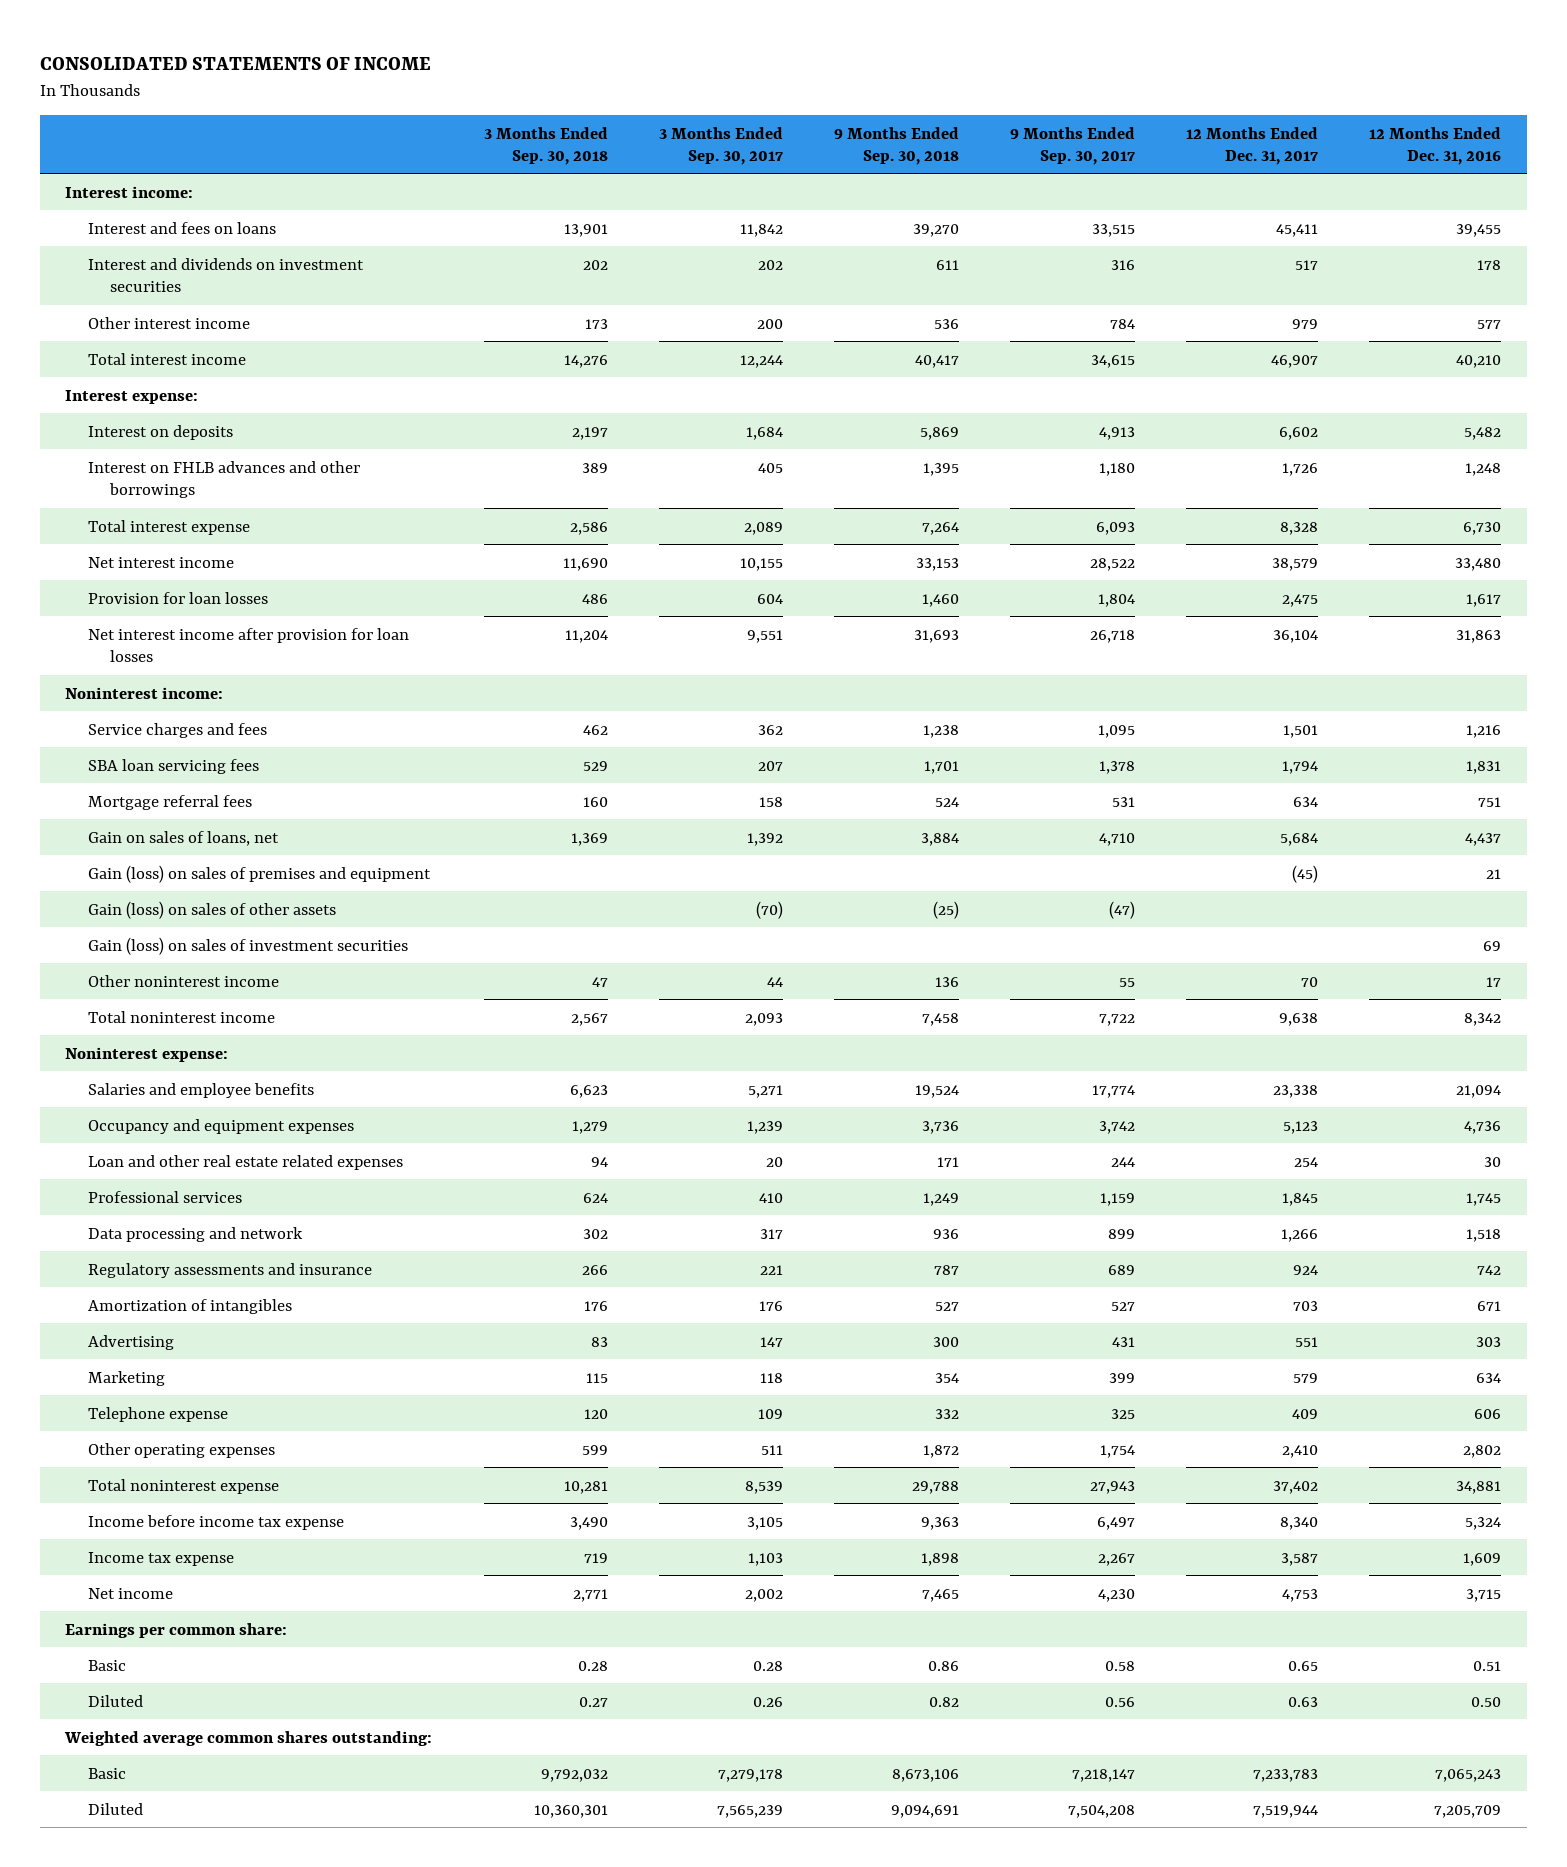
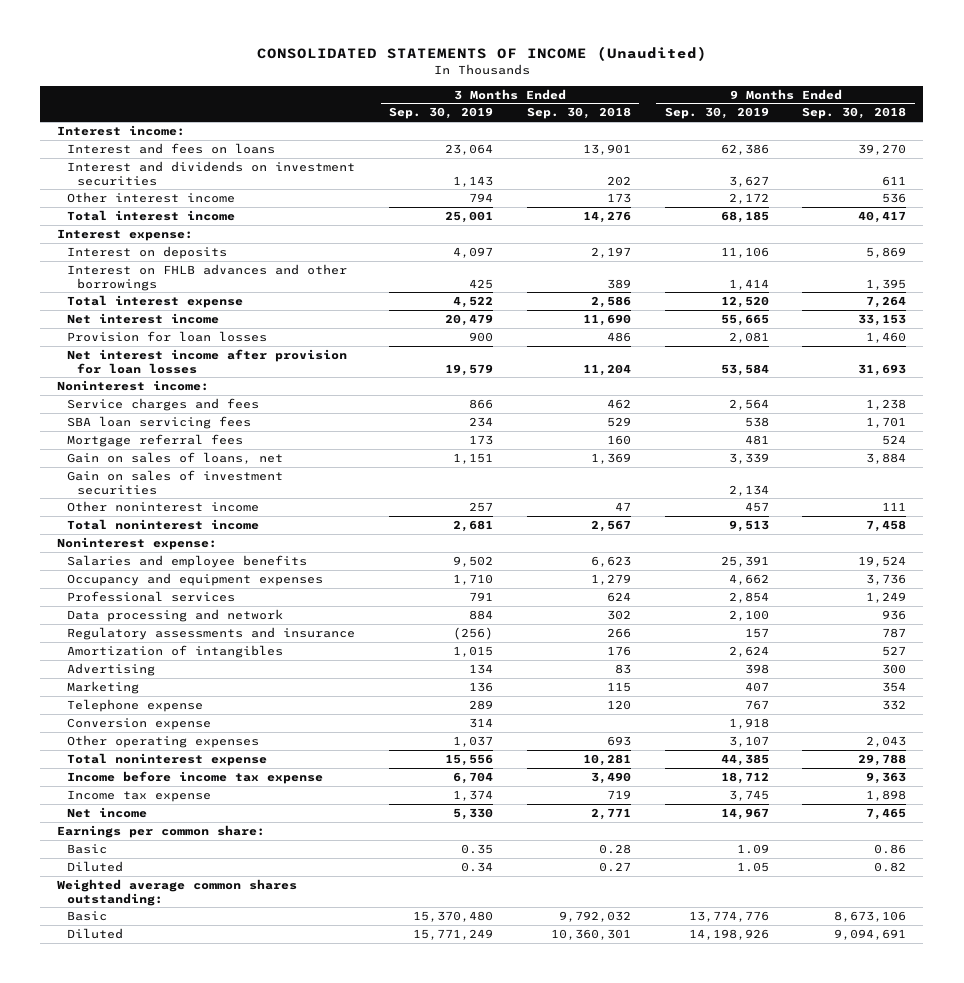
[39,56,431,70] CONSOLIDATED STATEMENTS OF INCOME -> [256,46,707,62] CONSOLIDATED STATEMENTS OF INCOME (Unaudited)
[658,126,783,165] 3 Months Ended Sep. 30, 2017 -> none
[1009,126,1135,165] 9 Months Ended Sep. 30, 2017 -> none
[1186,126,1319,165] 12 Months Ended Dec. 31, 2017 -> none
[1369,126,1502,165] 12 Months Ended Dec. 31, 2016 -> none
none -> [389,107,494,120] Sep. 30, 2019
none -> [664,107,769,120] Sep. 30, 2019
[87,864,431,883] Gain (loss) on sales of premises and equipment -> none
[87,900,336,919] Gain (loss) on sales of other assets -> none
[87,936,408,955] Gain (loss) on sales of investment securities -> [67,469,284,495] Gain on sales of investment securities
[934,976,959,987] 136 -> [882,501,907,511] 111
[87,1154,403,1170] Loan and other real estate related expenses -> none
none -> [67,717,212,730] Conversion expense
[581,1444,608,1455] 599 -> [606,735,631,746] 693
[922,1444,959,1458] 1,872 -> [866,735,907,747] 2,043

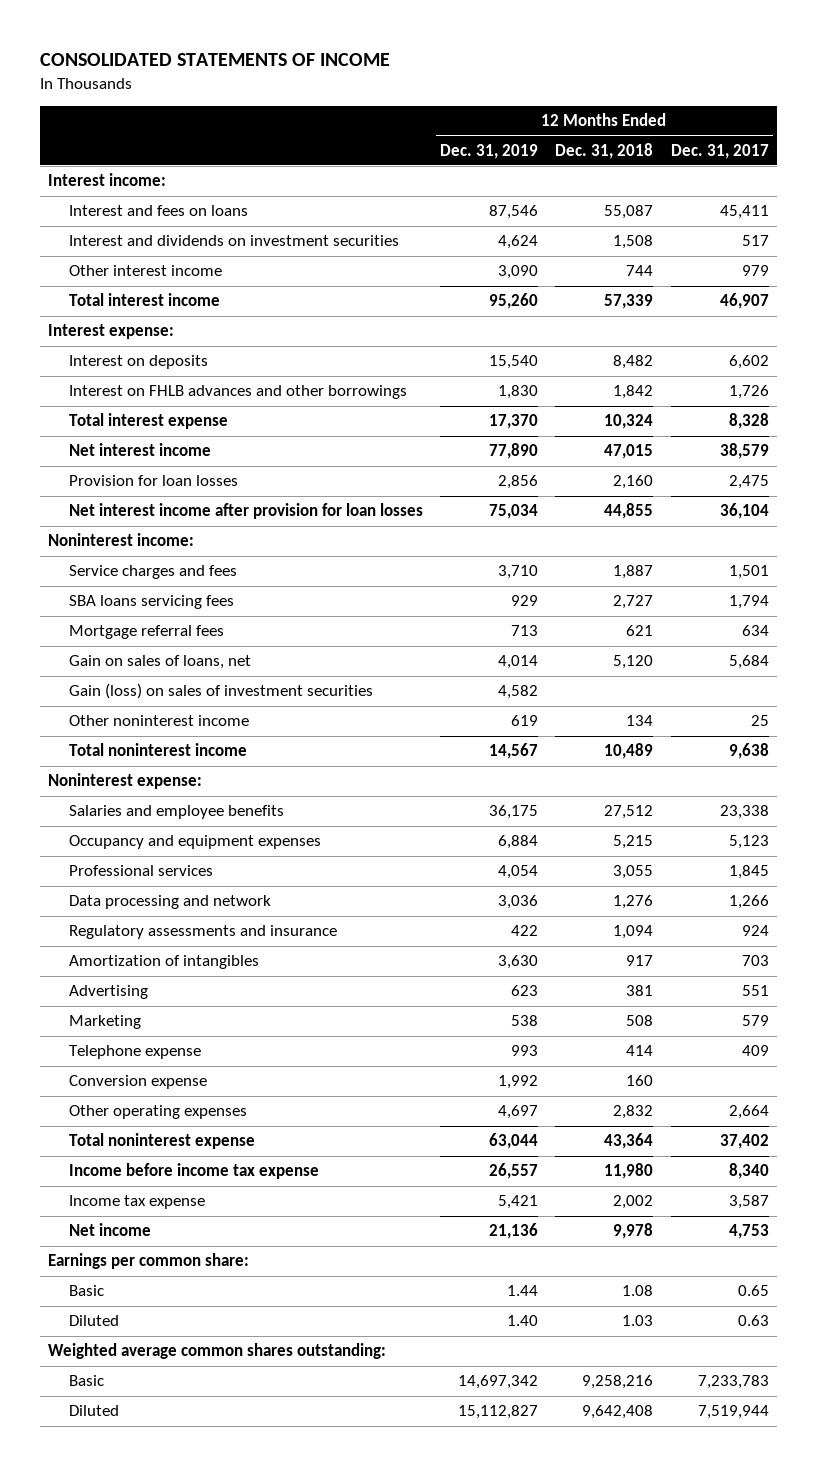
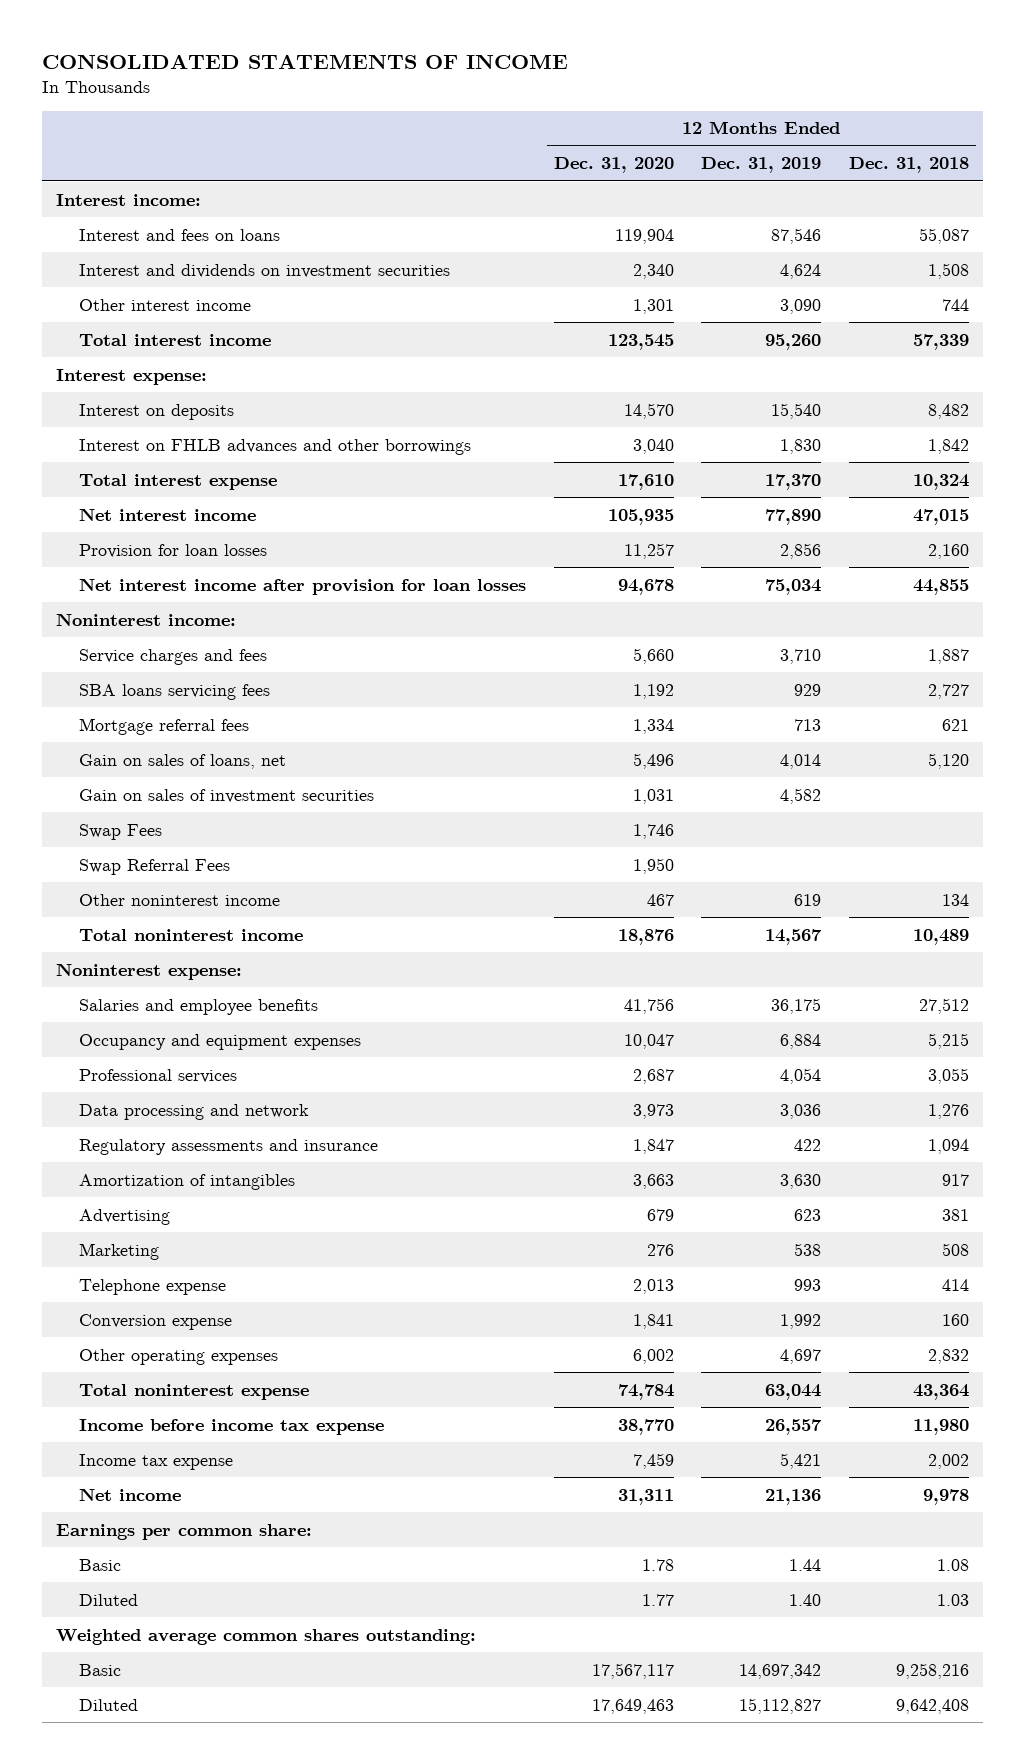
[670,143,769,159] Dec. 31, 2017 -> none
none -> [553,157,674,174] Dec. 31, 2020
[69,683,374,700] Gain (loss) on sales of investment securities -> [79,788,375,803] Gain on sales of investment securities
none -> [79,823,163,840] Swap Fees
none -> [79,858,231,875] Swap Referral Fees

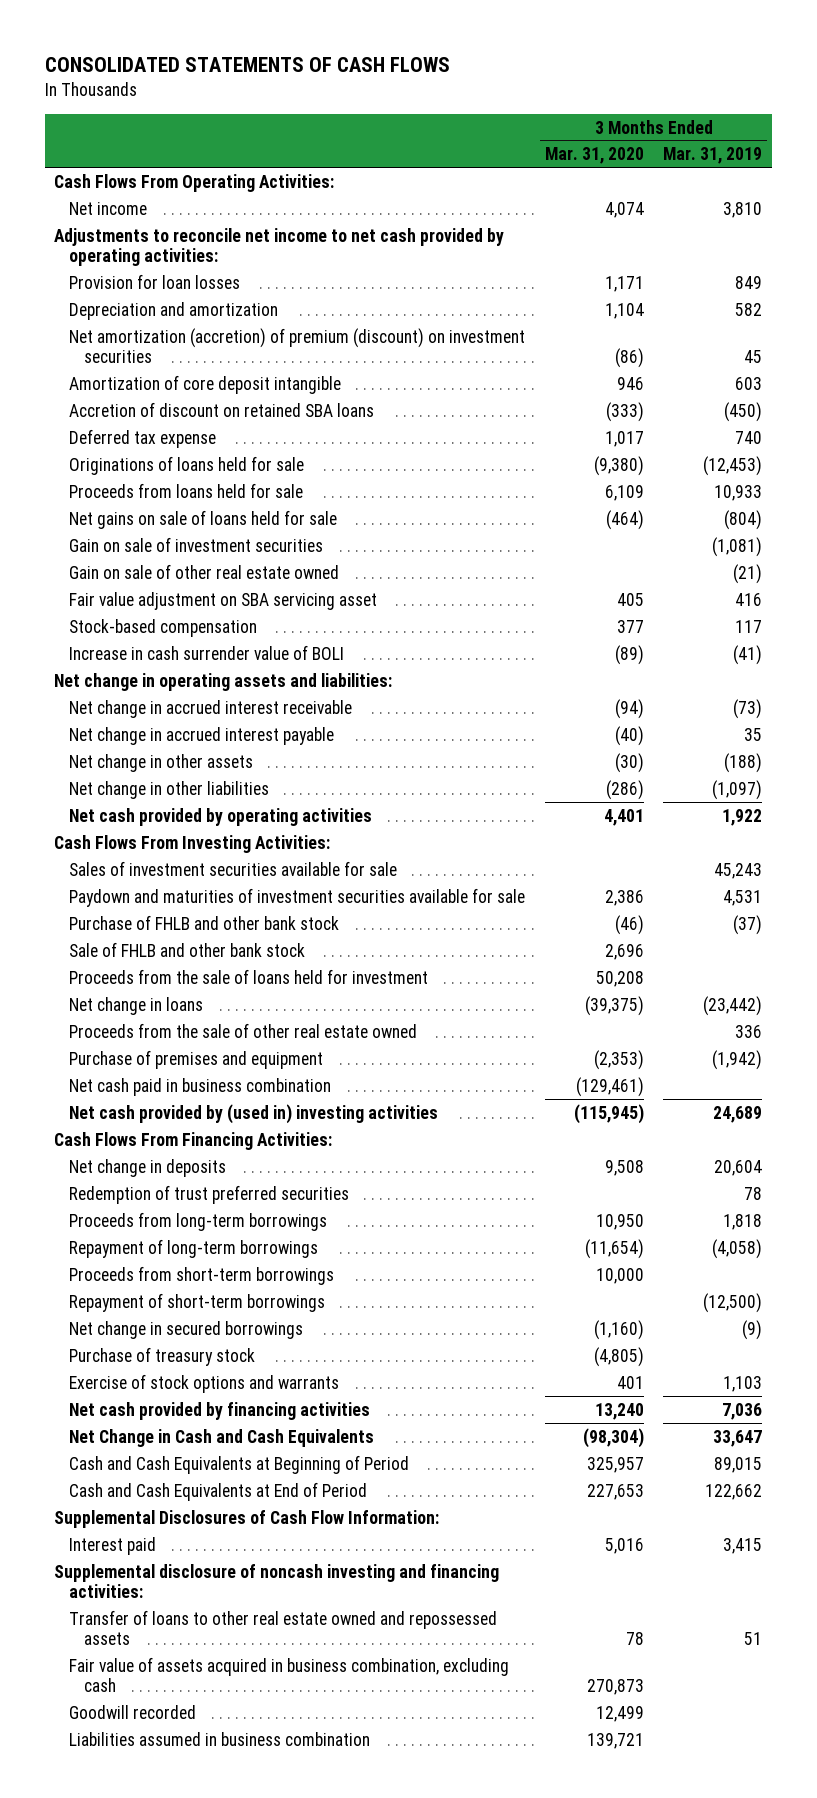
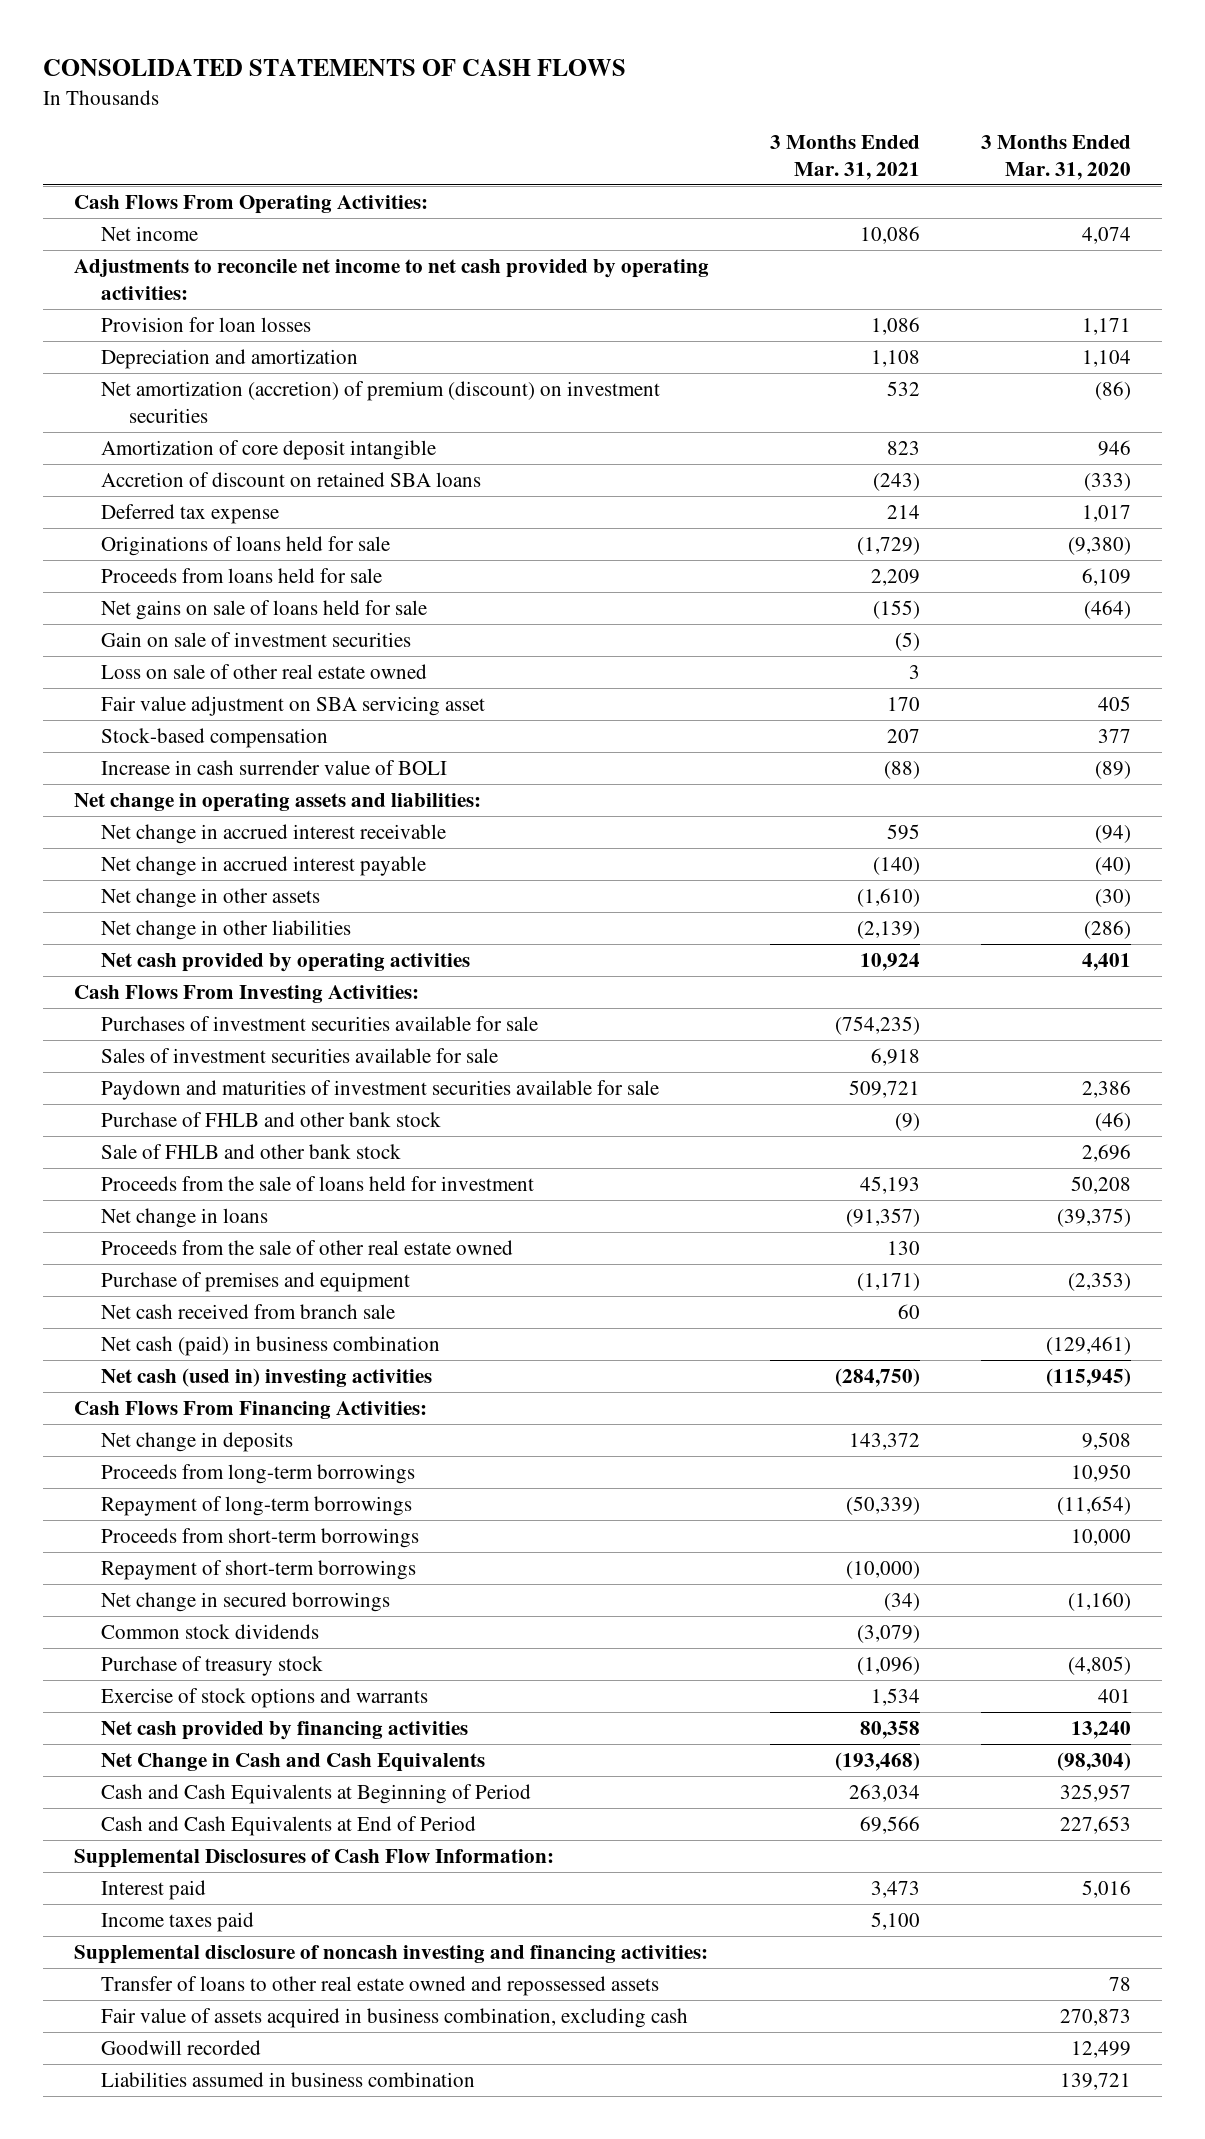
[663,147,763,165] Mar. 31, 2019 -> none
none -> [770,135,921,180] 3 Months Ended Mar. 31, 2021
[69,563,340,579] Gain on sale of other real estate owned -> [101,664,428,680] Loss on sale of other real estate owned
none -> [101,1016,539,1032] Purchases of investment securities available for sale
none -> [101,1304,396,1320] Net cash received from branch sale
[69,1077,332,1096] Net cash paid in business combination -> [101,1336,441,1357] Net cash (paid) in business combination
[69,1103,439,1124] Net cash provided by (used in) investing activities -> [101,1368,433,1388] Net cash (used in) investing activities
[69,1184,350,1204] Redemption of trust preferred securities -> none
none -> [101,1624,320,1640] Common stock dividends
none -> [101,1912,255,1933] Income taxes paid

